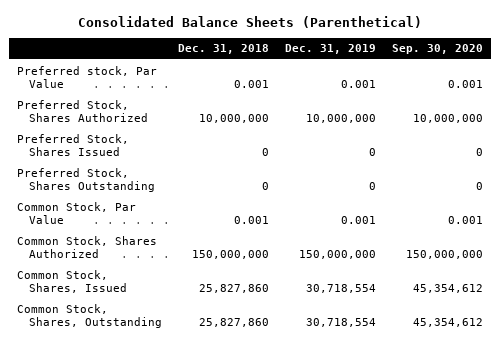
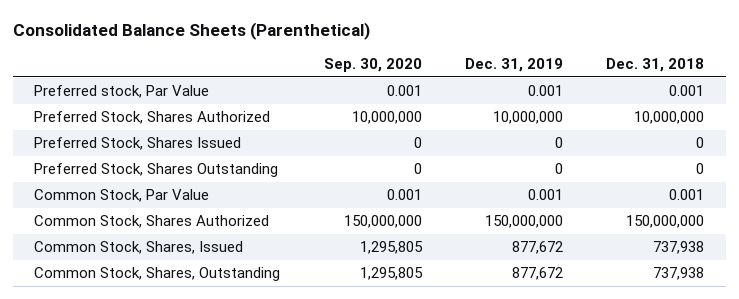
[198,284,269,294] 25,827,860 -> [653,241,705,255] 737,938
[305,284,376,294] 30,718,554 -> [512,241,564,255] 877,672
[413,284,484,294] 45,354,612 -> [359,241,423,255] 1,295,805
[198,318,269,328] 25,827,860 -> [653,267,705,281] 737,938
[305,318,376,328] 30,718,554 -> [512,267,564,281] 877,672
[413,318,484,328] 45,354,612 -> [359,267,423,281] 1,295,805

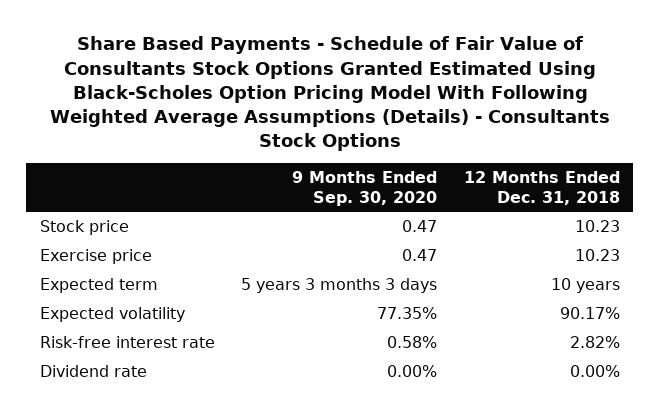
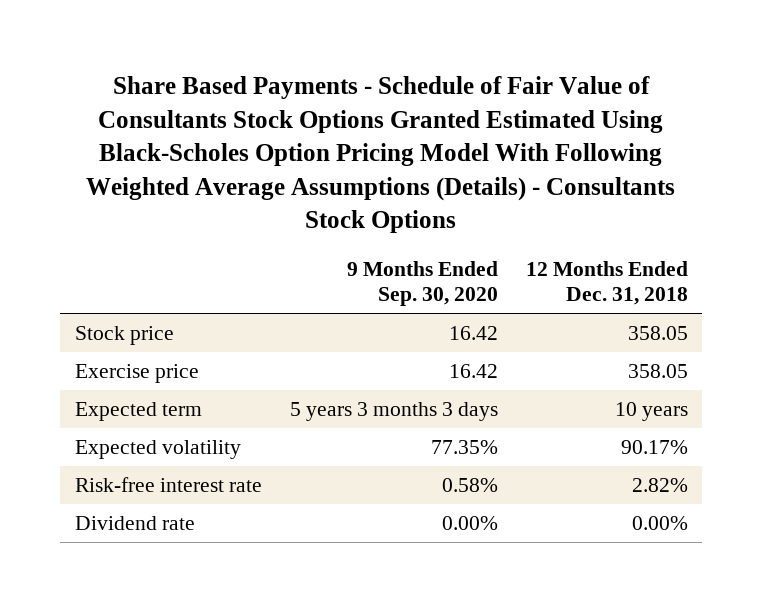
[402,219,438,232] 0.47 -> [448,326,498,341] 16.42
[574,219,620,232] 10.23 -> [628,326,689,341] 358.05
[402,248,438,261] 0.47 -> [448,364,498,379] 16.42
[574,248,620,261] 10.23 -> [628,364,689,379] 358.05

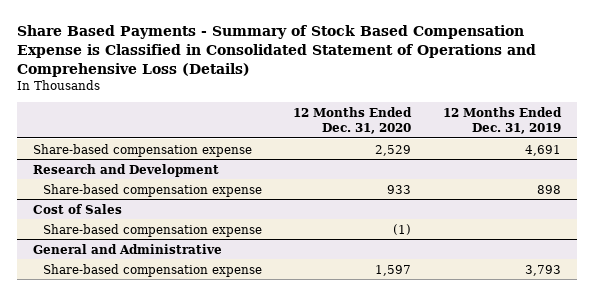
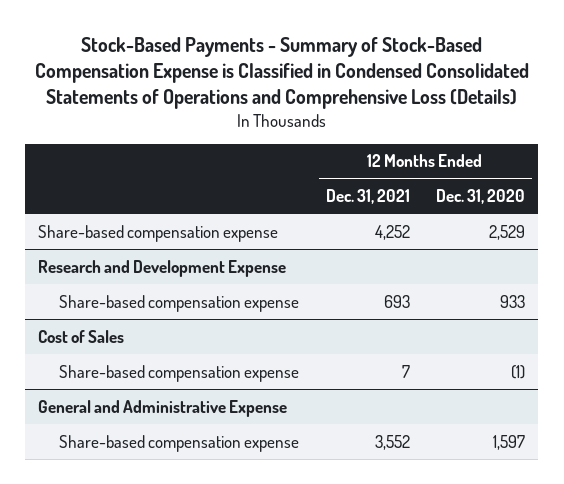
[17,25,537,77] Share Based Payments - Summary of Stock Based Compensation Expense is Classified in Consolidated Statement of Operations and Comprehensive Loss (Details) -> [34,36,529,109] Stock-Based Payments - Summary of Stock-Based Compensation Expense is Classified in Condensed Consolidated Statements of Operations and Comprehensive Loss (Details)
[442,106,562,135] 12 Months Ended Dec. 31, 2019 -> none
none -> [325,189,410,205] Dec. 31, 2021
[33,163,220,177] Research and Development -> [38,259,287,277] Research and Development Expense
[33,243,223,254] General and Administrative -> [38,399,288,417] General and Administrative Expense

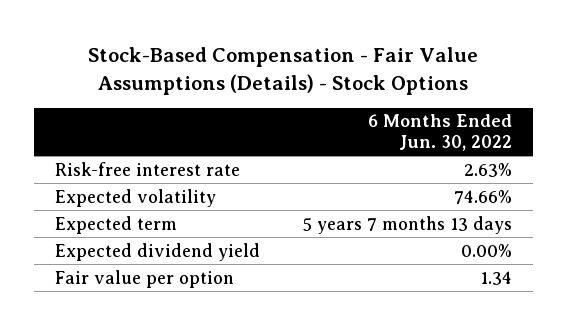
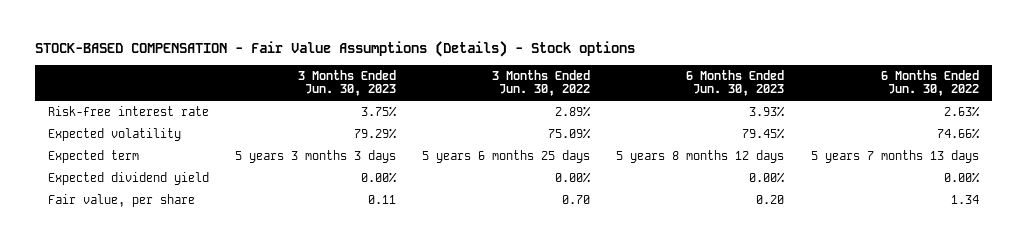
[88,46,479,95] Stock-Based Compensation - Fair Value Assumptions (Details) - Stock Options -> [34,40,635,57] STOCK-BASED COMPENSATION - Fair Value Assumptions (Details) - Stock options
none -> [298,69,397,97] 3 Months Ended Jun. 30, 2023
none -> [492,69,591,97] 3 Months Ended Jun. 30, 2022
none -> [686,69,785,97] 6 Months Ended Jun. 30, 2023
[54,269,234,288] Fair value per option -> [48,194,196,208] Fair value, per share

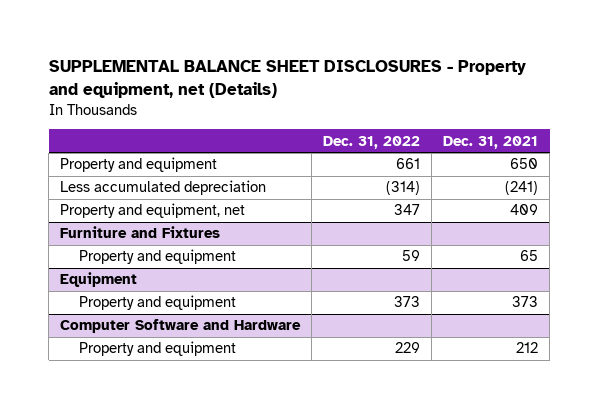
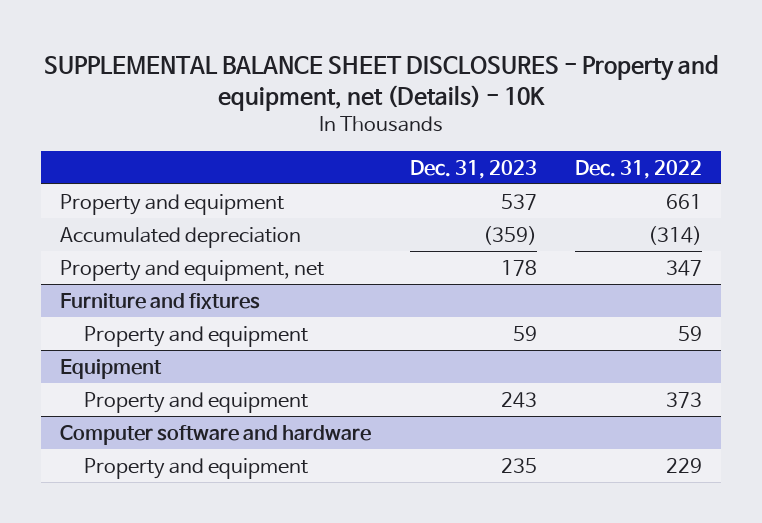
[48,59,526,98] SUPPLEMENTAL BALANCE SHEET DISCLOSURES - Property and equipment, net (Details) -> [44,54,720,111] SUPPLEMENTAL BALANCE SHEET DISCLOSURES - Property and equipment, net (Details) - 10K
[443,135,539,149] Dec. 31, 2021 -> none
none -> [409,159,537,179] Dec. 31, 2023
[60,180,267,196] Less accumulated depreciation -> [60,226,302,248] Accumulated depreciation
[60,226,221,239] Furniture and Fixtures -> [60,292,261,309] Furniture and fixtures
[60,319,302,334] Computer Software and Hardware -> [60,424,372,445] Computer software and hardware

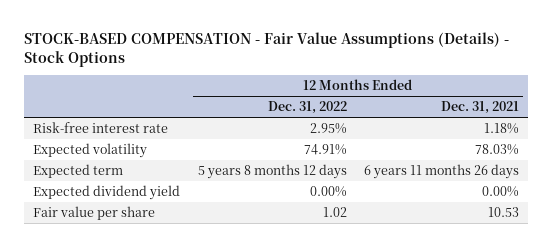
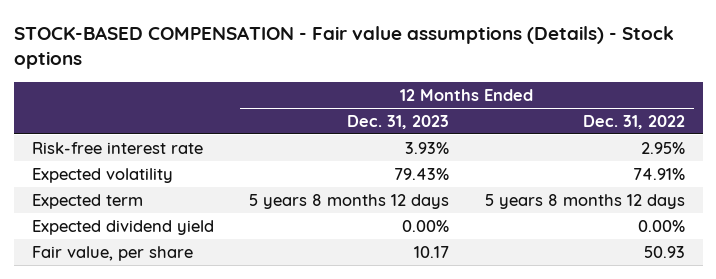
[24,31,510,67] STOCK-BASED COMPENSATION - Fair Value Assumptions (Details) - Stock Options -> [13,25,674,70] STOCK-BASED COMPENSATION - Fair value assumptions (Details) - Stock options
[441,101,520,115] Dec. 31, 2021 -> none
none -> [347,114,450,129] Dec. 31, 2023
[33,206,156,221] Fair value per share -> [31,245,193,261] Fair value, per share
[322,207,347,218] 1.02 -> [643,245,685,258] 50.93

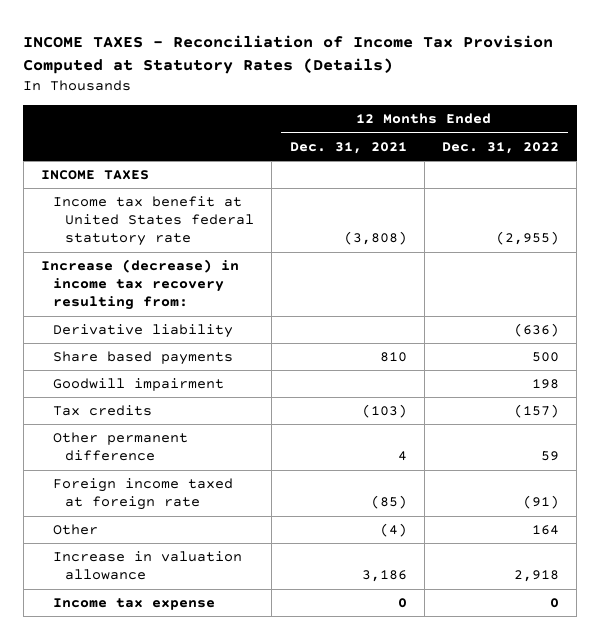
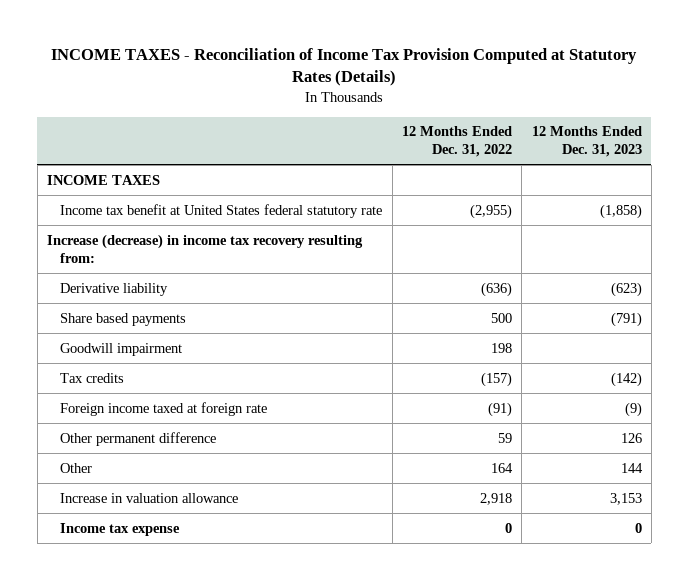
[289,141,407,154] Dec. 31, 2021 -> none
none -> [531,126,642,158] 12 Months Ended Dec. 31, 2023
[53,432,189,462] Other permanent difference -> [60,431,217,446] Other permanent difference

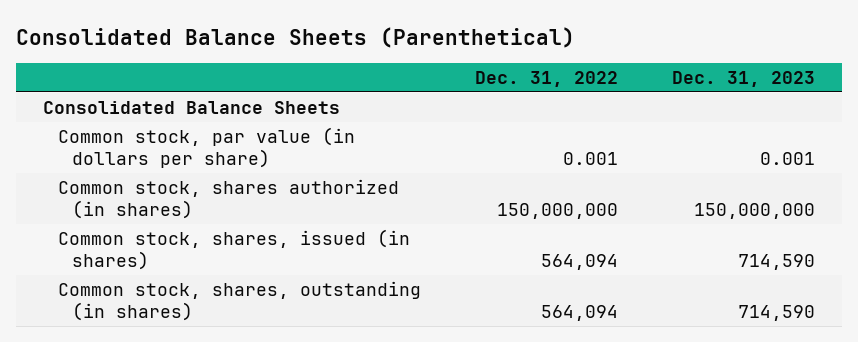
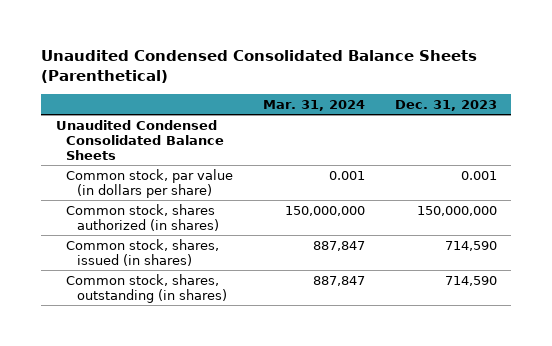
[16,26,576,48] Consolidated Balance Sheets (Parenthetical) -> [40,49,477,83] Unaudited Condensed Consolidated Balance Sheets (Parenthetical)
[474,71,618,88] Dec. 31, 2022 -> none
none -> [263,99,366,111] Mar. 31, 2024
[43,101,341,115] Consolidated Balance Sheets -> [55,119,225,160] Unaudited Condensed Consolidated Balance Sheets

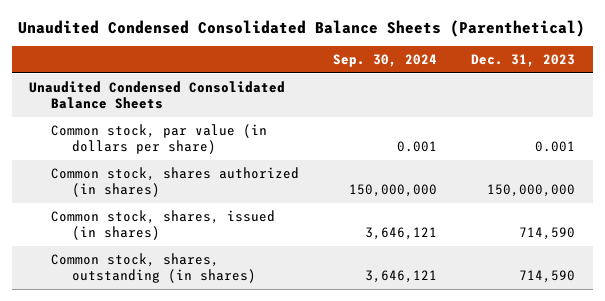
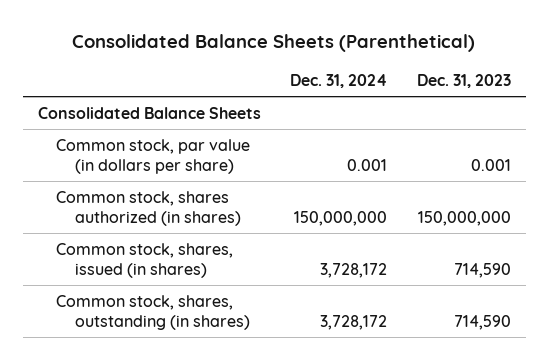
[18,19,586,37] Unaudited Condensed Consolidated Balance Sheets (Parenthetical) -> [72,34,476,53] Consolidated Balance Sheets (Parenthetical)
[332,54,437,68] Sep. 30, 2024 -> none
none -> [290,73,388,88] Dec. 31, 2024
[29,81,286,110] Unaudited Condensed Consolidated Balance Sheets -> [38,106,262,119] Consolidated Balance Sheets

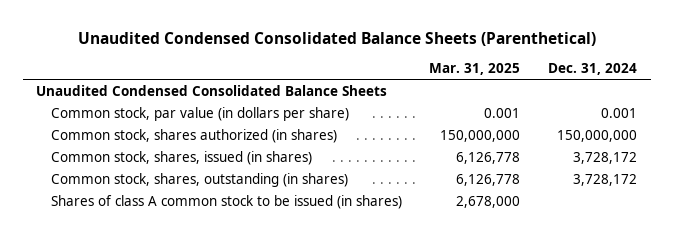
[72,34,476,53] Consolidated Balance Sheets (Parenthetical) -> [77,31,596,46] Unaudited Condensed Consolidated Balance Sheets (Parenthetical)
[416,73,511,88] Dec. 31, 2023 -> none
none -> [429,63,521,76] Mar. 31, 2025
[38,106,262,119] Consolidated Balance Sheets -> [36,84,388,96] Unaudited Condensed Consolidated Balance Sheets
none -> [50,194,402,209] Shares of class A common stock to be issued (in shares)

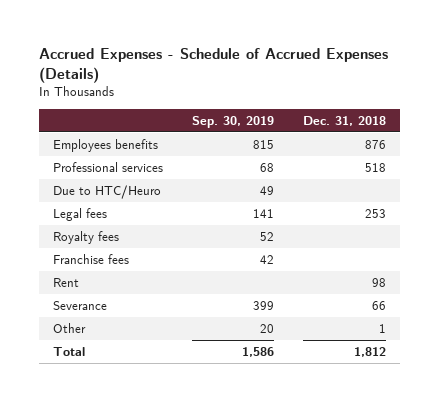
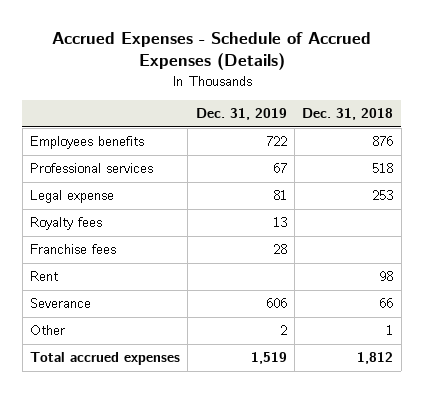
[192,115,275,128] Sep. 30, 2019 -> none
none -> [195,108,287,121] Dec. 31, 2019
[53,184,162,199] Due to HTC/Heuro -> none
[53,207,108,221] Legal fees -> [30,190,115,204] Legal expense
[53,346,86,356] Total -> [30,352,181,366] Total accrued expenses

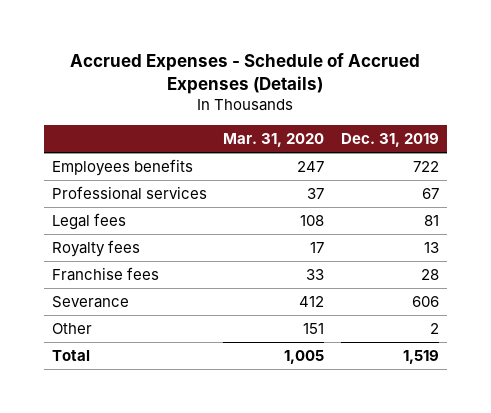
[302,108,394,121] Dec. 31, 2018 -> none
none -> [223,132,325,147] Mar. 31, 2020
[30,190,115,204] Legal expense -> [52,213,127,231] Legal fees
[30,271,59,282] Rent -> none
[30,352,181,366] Total accrued expenses -> [52,350,91,362] Total

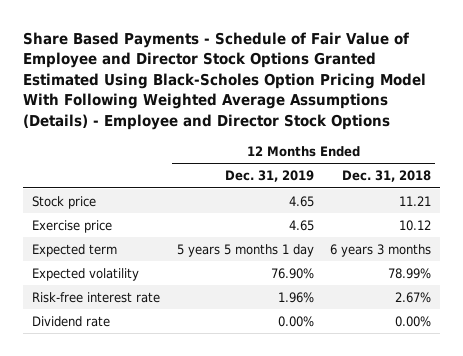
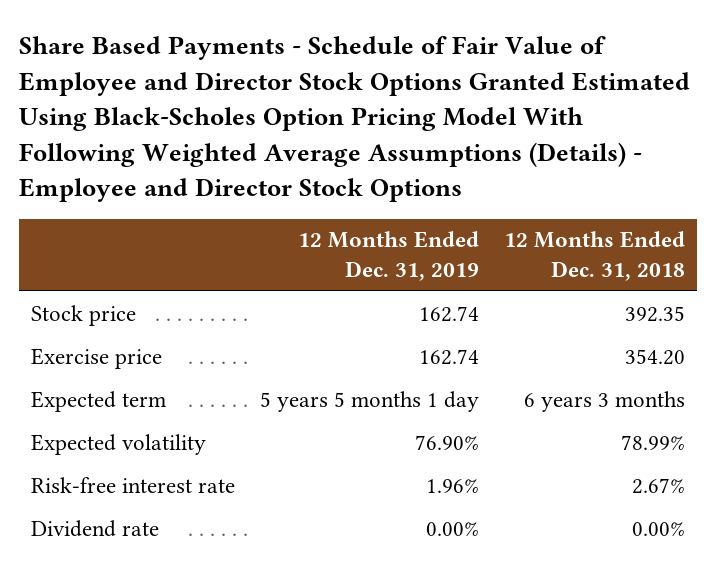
[288,196,314,208] 4.65 -> [419,305,480,322] 162.74
[399,196,432,207] 11.21 -> [624,305,685,322] 392.35
[288,220,314,232] 4.65 -> [419,348,480,365] 162.74
[399,220,432,232] 10.12 -> [624,348,685,365] 354.20

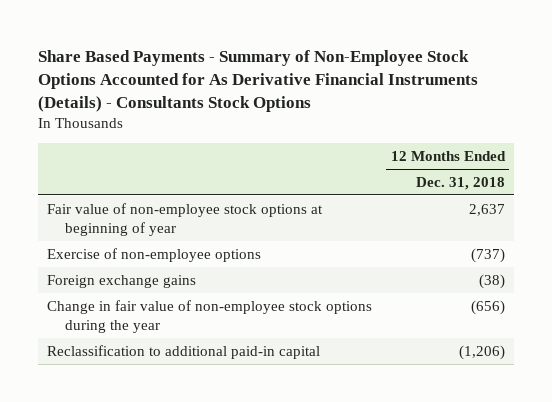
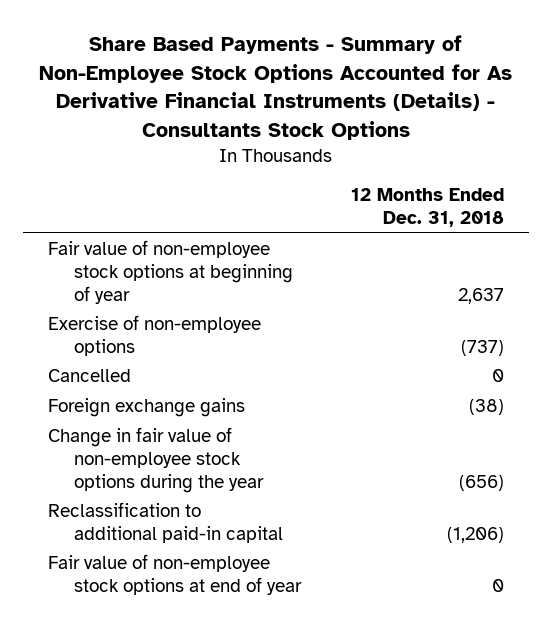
none -> [47,369,131,383] Cancelled
none -> [47,554,303,595] Fair value of non-employee stock options at end of year

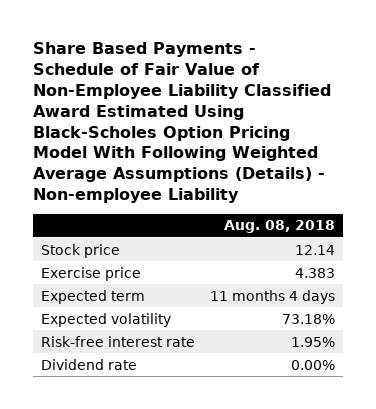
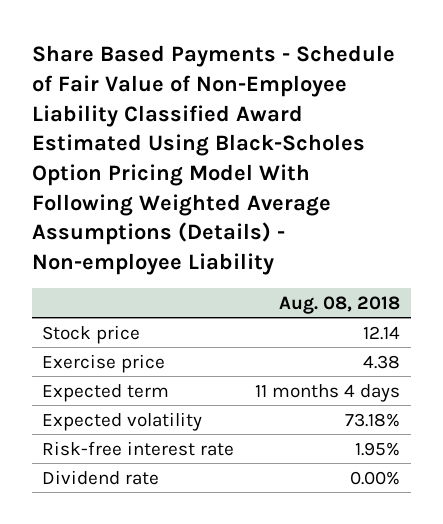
[294,267,335,278] 4.383 -> [363,354,401,369] 4.38

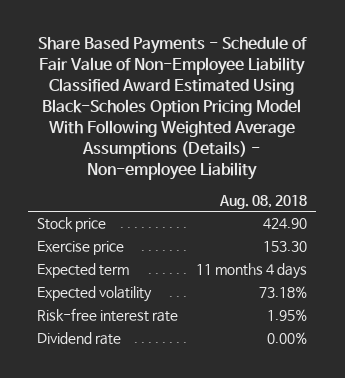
[363,325,401,340] 12.14 -> [263,218,308,230] 424.90
[363,354,401,369] 4.38 -> [263,241,308,253] 153.30

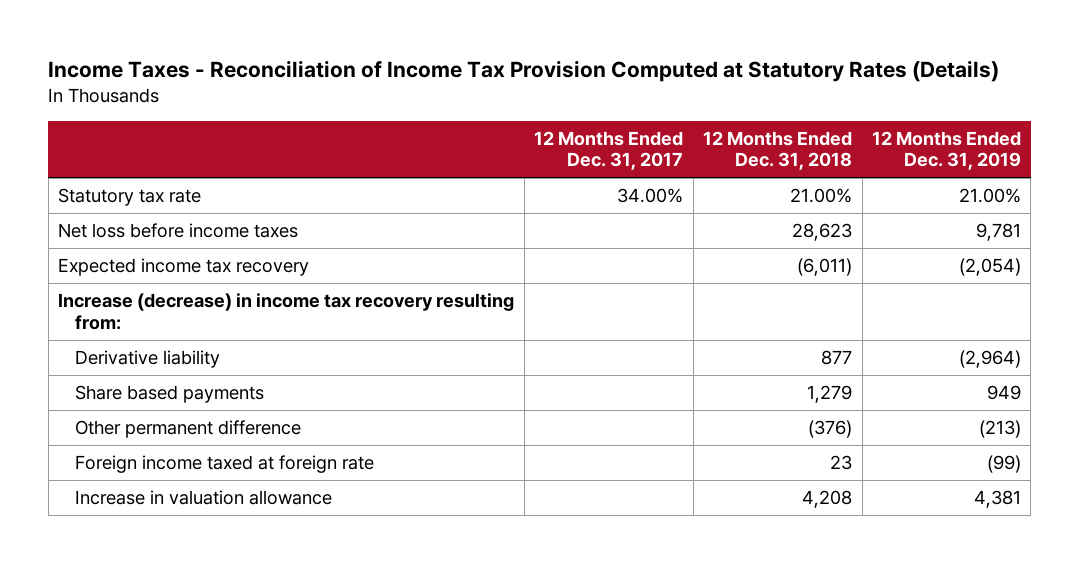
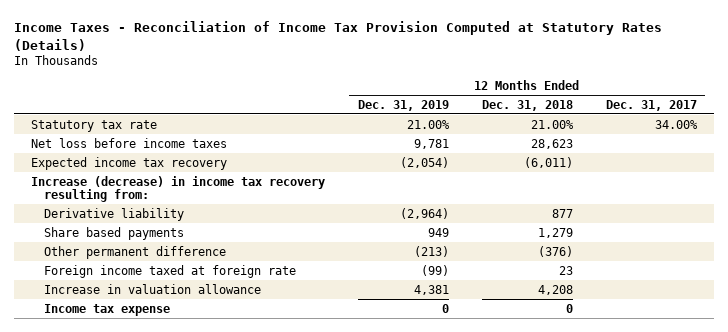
none -> [44,303,171,316] Income tax expense

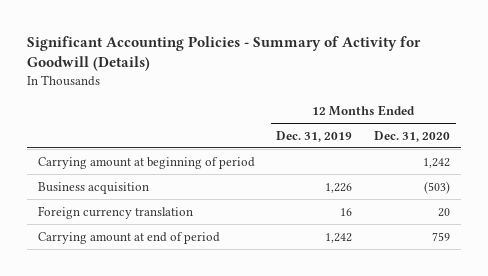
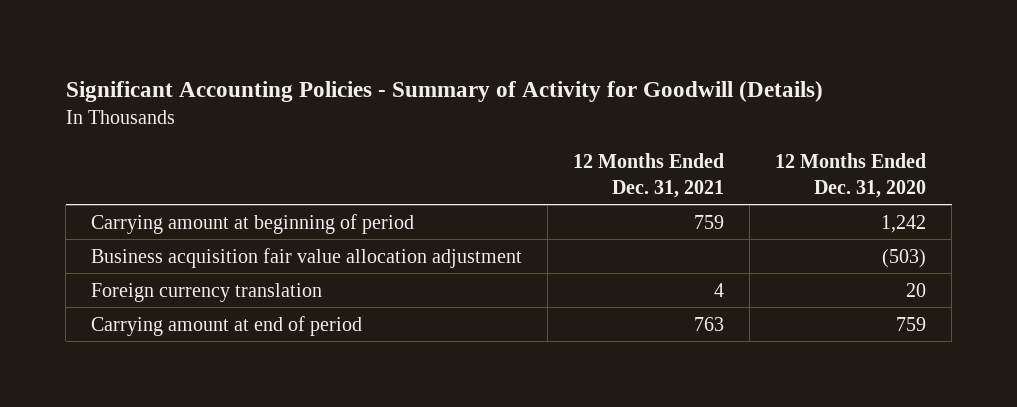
[276,130,353,142] Dec. 31, 2019 -> none
none -> [573,152,725,198] 12 Months Ended Dec. 31, 2021
[37,181,149,194] Business acquisition -> [91,247,523,268] Business acquisition fair value allocation adjustment

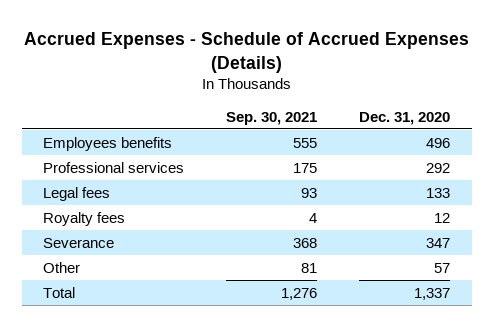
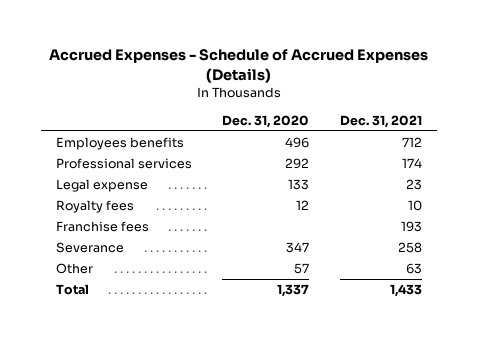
[226,111,318,125] Sep. 30, 2021 -> none
none -> [339,114,422,128] Dec. 31, 2021
[42,186,110,201] Legal fees -> [55,178,148,192] Legal expense
none -> [55,220,149,232] Franchise fees

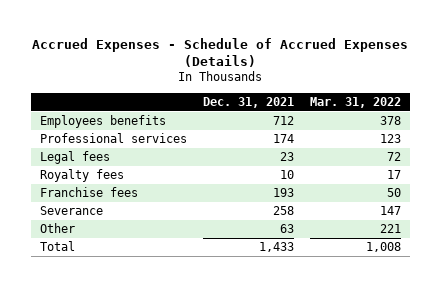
[222,114,310,128] Dec. 31, 2020 -> none
none -> [310,96,402,108] Mar. 31, 2022
[55,178,148,192] Legal expense -> [39,151,110,165] Legal fees

